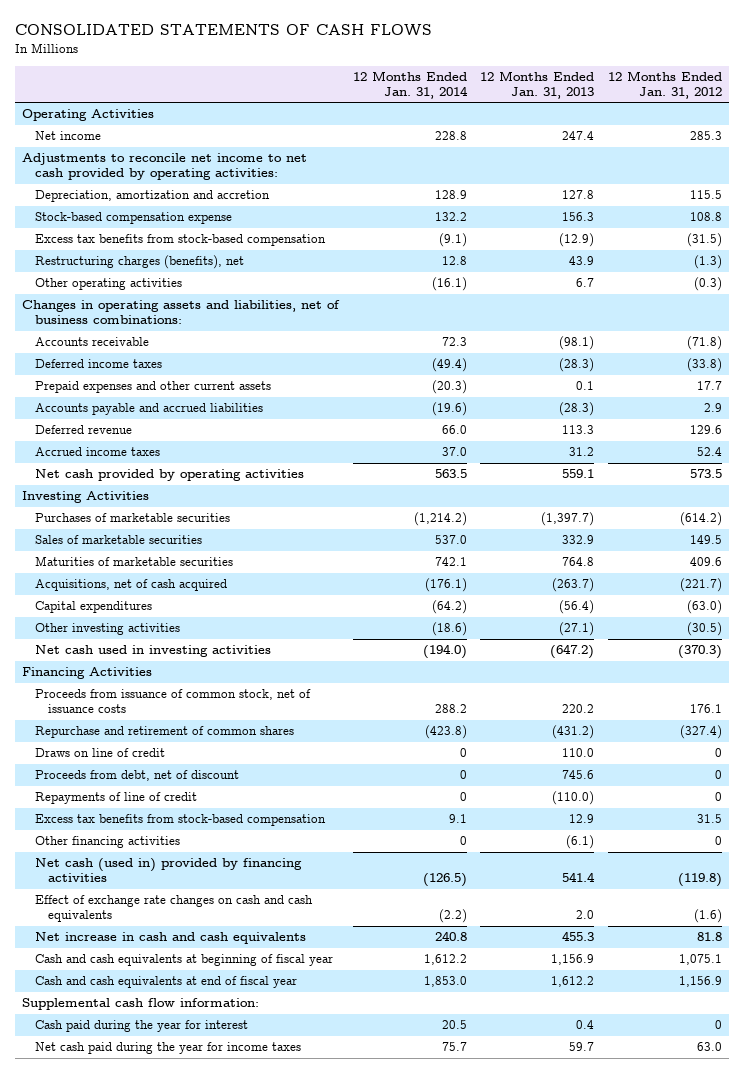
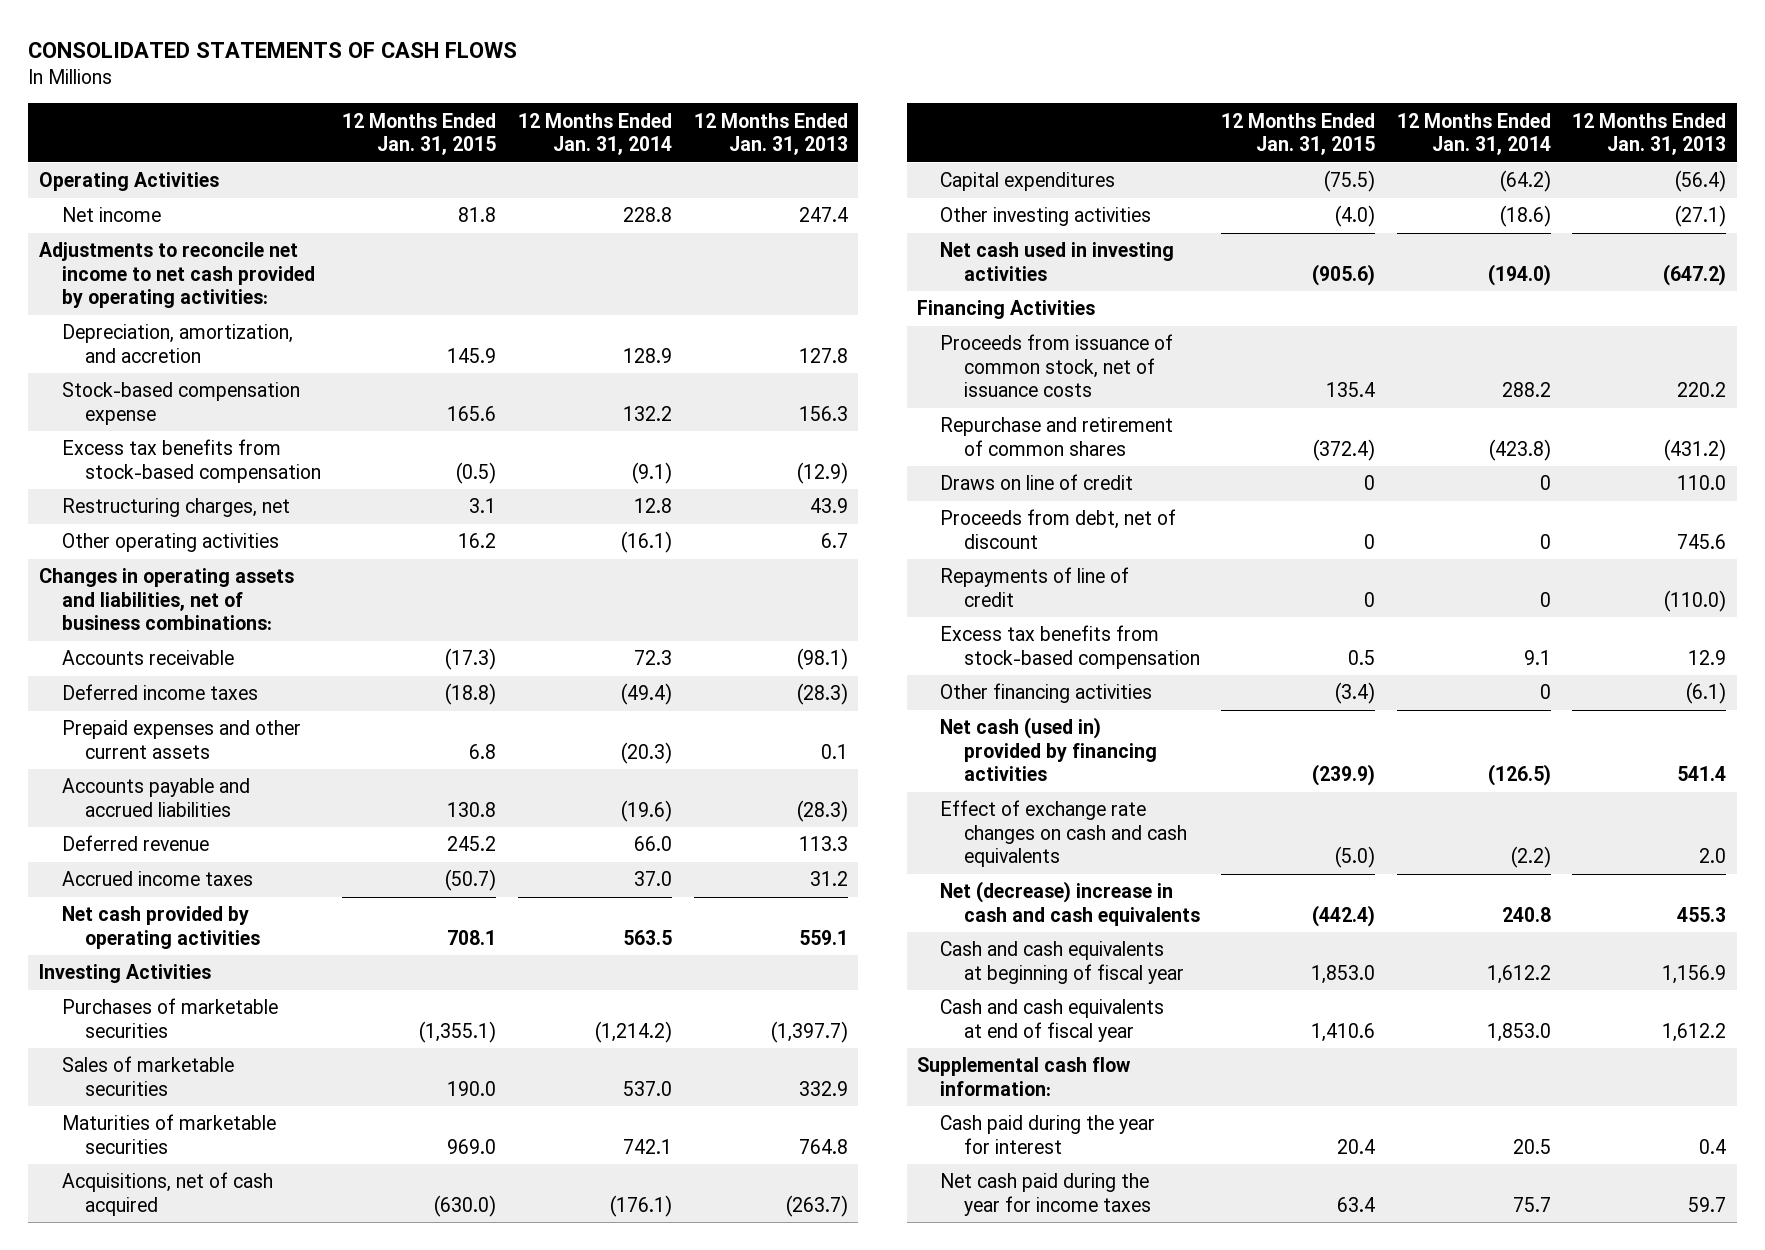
[608,70,723,100] 12 Months Ended Jan. 31, 2012 -> none
none -> [342,112,497,155] 12 Months Ended Jan. 31, 2015
[35,190,271,203] Depreciation, amortization and accretion -> [61,324,293,363] Depreciation, amortization, and accretion
[35,255,245,270] Restructuring charges (benefits), net -> [61,498,290,518] Restructuring charges, net
[35,932,307,945] Net increase in cash and cash equivalents -> [940,881,1200,926] Net (decrease) increase in cash and cash equivalents

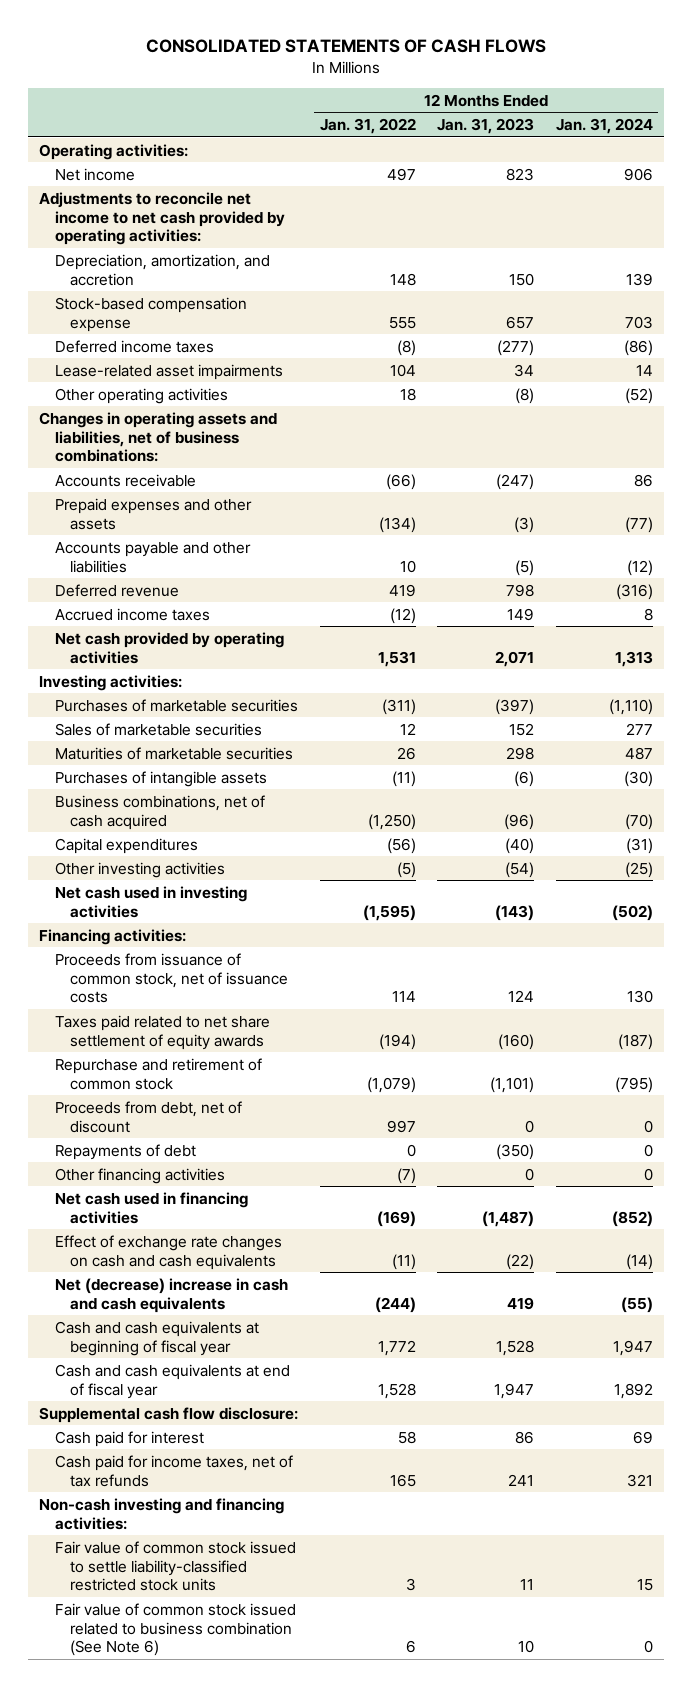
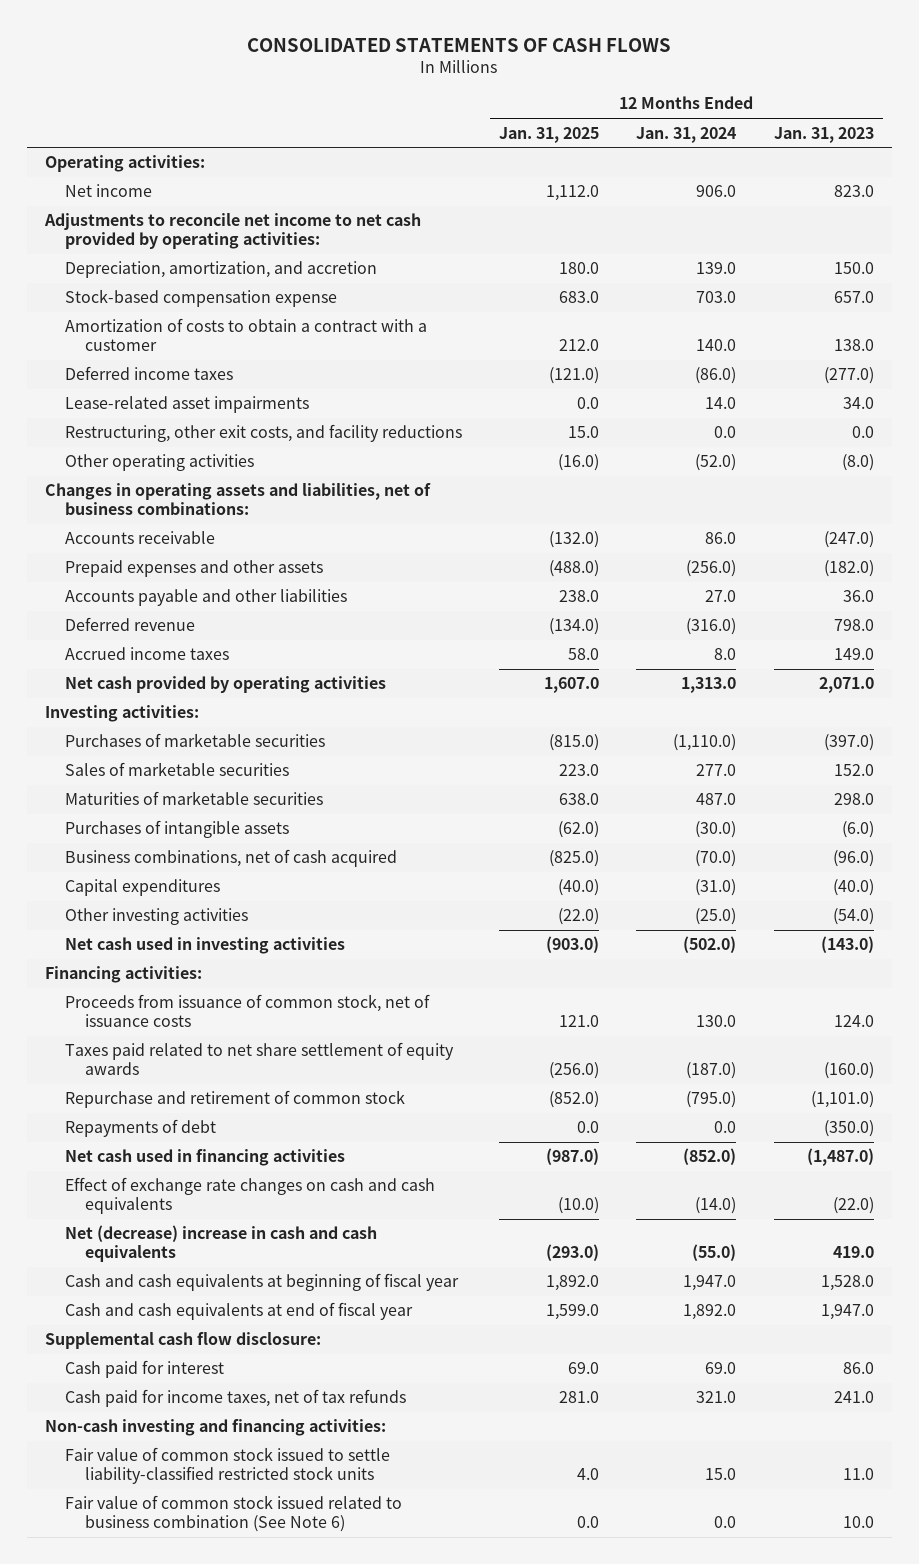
[319,117,416,134] Jan. 31, 2022 -> none
none -> [499,126,600,143] Jan. 31, 2025
[506,167,535,181] 823 -> [833,185,874,198] 823.0
[623,167,653,181] 906 -> [696,185,737,198] 906.0
[509,272,535,286] 150 -> [833,262,874,275] 150.0
[625,272,653,286] 139 -> [696,262,737,275] 139.0
[506,315,535,329] 657 -> [833,291,874,304] 657.0
[624,315,653,329] 703 -> [696,291,737,304] 703.0
none -> [64,318,427,352] Amortization of costs to obtain a contract with a customer
[497,339,535,356] (277) -> [823,367,874,385] (277.0)
[623,339,653,356] (86) -> [695,367,737,385] (86.0)
[514,363,535,377] 34 -> [842,397,874,410] 34.0
[635,364,653,376] 14 -> [705,397,737,410] 14.0
none -> [64,424,462,443] Restructuring, other exit costs, and facility reductions
[515,387,535,404] (8) -> [841,454,874,472] (8.0)
[624,387,653,404] (52) -> [695,454,737,472] (52.0)
[496,473,535,490] (247) -> [823,531,874,549] (247.0)
[633,473,653,487] 86 -> [705,532,737,545] 86.0
[514,516,535,533] (3) -> [823,560,874,578] (182.0)
[624,516,653,533] (77) -> [686,560,737,578] (256.0)
[515,559,535,576] (5) -> [842,590,874,603] 36.0
[626,559,653,576] (12) -> [705,590,737,603] 27.0
[506,583,535,597] 798 -> [833,619,874,632] 798.0
[615,583,653,600] (316) -> [686,618,737,636] (316.0)
[507,607,535,621] 149 -> [833,648,874,661] 149.0
[643,607,653,621] 8 -> [714,648,737,661] 8.0
[495,650,535,667] 2,071 -> [818,677,874,694] 2,071.0
[614,650,653,667] 1,313 -> [681,677,737,694] 1,313.0
[495,698,535,715] (397) -> [823,734,874,752] (397.0)
[608,698,653,715] (1,110) -> [673,734,737,752] (1,110.0)
[509,722,535,736] 152 -> [833,764,874,777] 152.0
[625,722,653,735] 277 -> [696,764,737,777] 277.0
[506,746,535,760] 298 -> [833,793,874,806] 298.0
[624,746,653,760] 487 -> [696,793,737,806] 487.0
[514,770,535,787] (6) -> [841,821,874,839] (6.0)
[623,770,653,787] (30) -> [695,821,737,839] (30.0)
[504,813,535,830] (96) -> [832,850,874,868] (96.0)
[624,813,653,830] (70) -> [695,850,737,868] (70.0)
[505,837,535,854] (40) -> [832,879,874,897] (40.0)
[625,837,653,854] (31) -> [695,879,737,897] (31.0)
[505,861,535,878] (54) -> [832,908,874,926] (54.0)
[624,861,653,878] (25) -> [695,908,737,926] (25.0)
[495,904,535,921] (143) -> [820,936,874,954] (143.0)
[611,904,653,921] (502) -> [683,936,737,954] (502.0)
[54,1100,242,1133] Proceeds from debt, net of discount -> none
[54,1167,225,1184] Other financing activities -> none
[508,990,535,1003] 124 -> [833,1015,874,1028] 124.0
[626,990,653,1004] 130 -> [696,1015,737,1028] 130.0
[498,1033,535,1050] (160) -> [823,1062,874,1080] (160.0)
[617,1033,653,1050] (187) -> [686,1062,737,1080] (187.0)
[490,1076,535,1093] (1,101) -> [810,1091,874,1109] (1,101.0)
[614,1076,653,1093] (795) -> [686,1091,737,1109] (795.0)
[496,1143,535,1160] (350) -> [823,1120,874,1138] (350.0)
[643,1143,653,1157] 0 -> [714,1121,737,1134] 0.0
[482,1210,535,1227] (1,487) -> [806,1148,874,1167] (1,487.0)
[611,1210,653,1227] (852) -> [683,1148,737,1166] (852.0)
[506,1253,535,1270] (22) -> [832,1197,874,1215] (22.0)
[625,1253,653,1270] (14) -> [695,1197,737,1215] (14.0)
[507,1296,535,1310] 419 -> [832,1246,874,1259] 419.0
[620,1296,653,1313] (55) -> [692,1244,737,1262] (55.0)
[496,1339,535,1356] 1,528 -> [820,1275,874,1292] 1,528.0
[612,1339,653,1356] 1,947 -> [683,1275,737,1292] 1,947.0
[494,1382,535,1399] 1,947 -> [820,1304,874,1321] 1,947.0
[613,1382,653,1399] 1,892 -> [683,1304,737,1321] 1,892.0
[515,1430,535,1444] 86 -> [842,1362,874,1375] 86.0
[632,1430,653,1444] 69 -> [705,1362,737,1375] 69.0
[508,1473,535,1486] 241 -> [833,1391,874,1404] 241.0
[626,1473,653,1487] 321 -> [696,1391,737,1404] 321.0
[520,1579,535,1591] 11 -> [842,1468,874,1481] 11.0
[636,1579,653,1592] 15 -> [705,1468,737,1481] 15.0
[518,1640,535,1654] 10 -> [842,1516,874,1529] 10.0
[643,1640,653,1654] 0 -> [714,1516,737,1529] 0.0

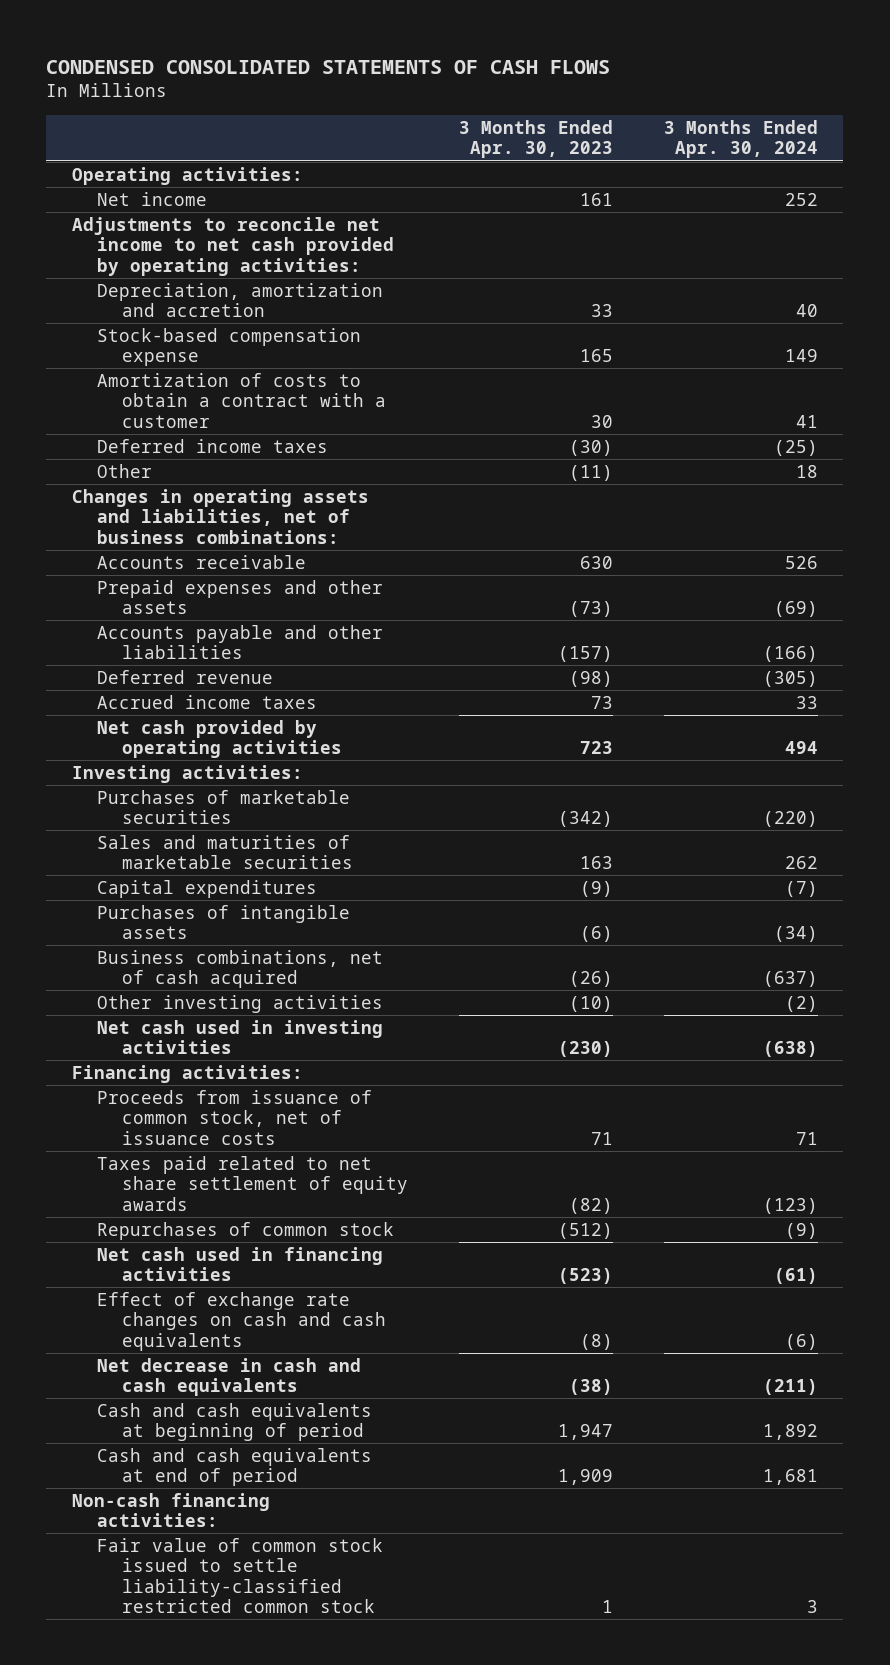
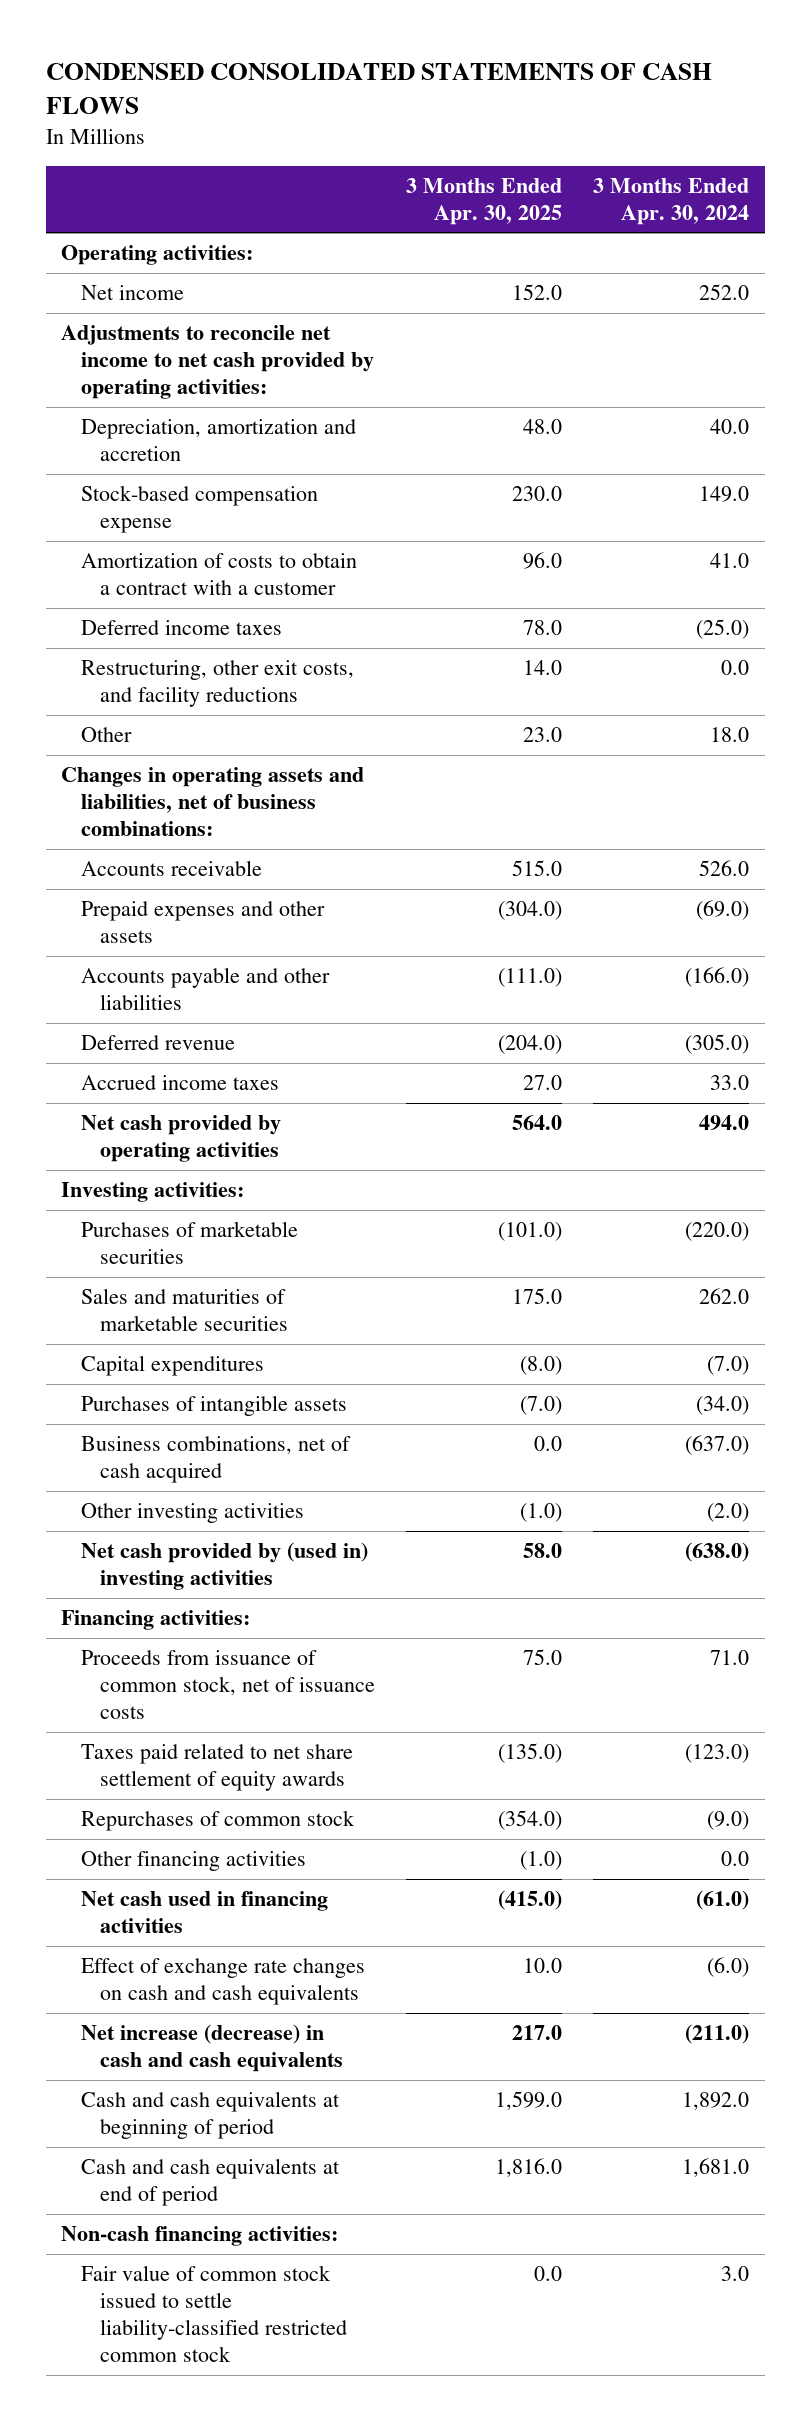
[459,119,614,159] 3 Months Ended Apr. 30, 2023 -> none
none -> [406,177,563,225] 3 Months Ended Apr. 30, 2025
[784,192,818,206] 252 -> [699,284,750,301] 252.0
[795,304,818,318] 40 -> [710,419,750,435] 40.0
[784,349,818,363] 149 -> [699,486,750,503] 149.0
[795,414,818,428] 41 -> [710,553,750,569] 41.0
[773,439,818,456] (25) -> [696,619,750,640] (25.0)
none -> [80,660,354,708] Restructuring, other exit costs, and facility reductions
[795,464,818,478] 18 -> [710,727,750,743] 18.0
[784,555,818,569] 526 -> [699,860,750,877] 526.0
[773,601,818,618] (69) -> [696,900,750,921] (69.0)
[762,646,818,663] (166) -> [685,967,750,988] (166.0)
[762,670,818,687] (305) -> [685,1034,750,1055] (305.0)
[795,695,818,709] 33 -> [710,1075,750,1091] 33.0
[784,741,818,755] 494 -> [699,1115,750,1131] 494.0
[762,811,818,828] (220) -> [685,1222,750,1242] (220.0)
[784,856,818,870] 262 -> [699,1288,750,1305] 262.0
[784,880,818,897] (7) -> [707,1356,750,1376] (7.0)
[773,926,818,943] (34) -> [696,1396,750,1416] (34.0)
[762,971,818,988] (637) -> [685,1435,750,1456] (637.0)
[784,995,818,1012] (2) -> [707,1503,750,1523] (2.0)
[97,1019,384,1055] Net cash used in investing activities -> [80,1542,368,1591] Net cash provided by (used in) investing activities
[762,1041,818,1058] (638) -> [685,1542,750,1563] (638.0)
[795,1131,818,1145] 71 -> [710,1650,750,1666] 71.0
[762,1197,818,1214] (123) -> [685,1744,750,1764] (123.0)
[784,1222,818,1239] (9) -> [707,1811,750,1831] (9.0)
none -> [80,1851,306,1872] Other financing activities
[773,1268,818,1285] (61) -> [696,1890,750,1911] (61.0)
[784,1333,818,1350] (6) -> [707,1957,750,1978] (6.0)
[97,1357,362,1397] Net decrease in cash and cash equivalents -> [80,2024,344,2073] Net increase (decrease) in cash and cash equivalents
[762,1379,818,1396] (211) -> [685,2024,750,2045] (211.0)
[762,1424,818,1441] 1,892 -> [682,2092,750,2111] 1,892.0
[762,1469,818,1486] 1,681 -> [682,2158,750,2178] 1,681.0
[806,1600,818,1614] 3 -> [721,2266,750,2282] 3.0

